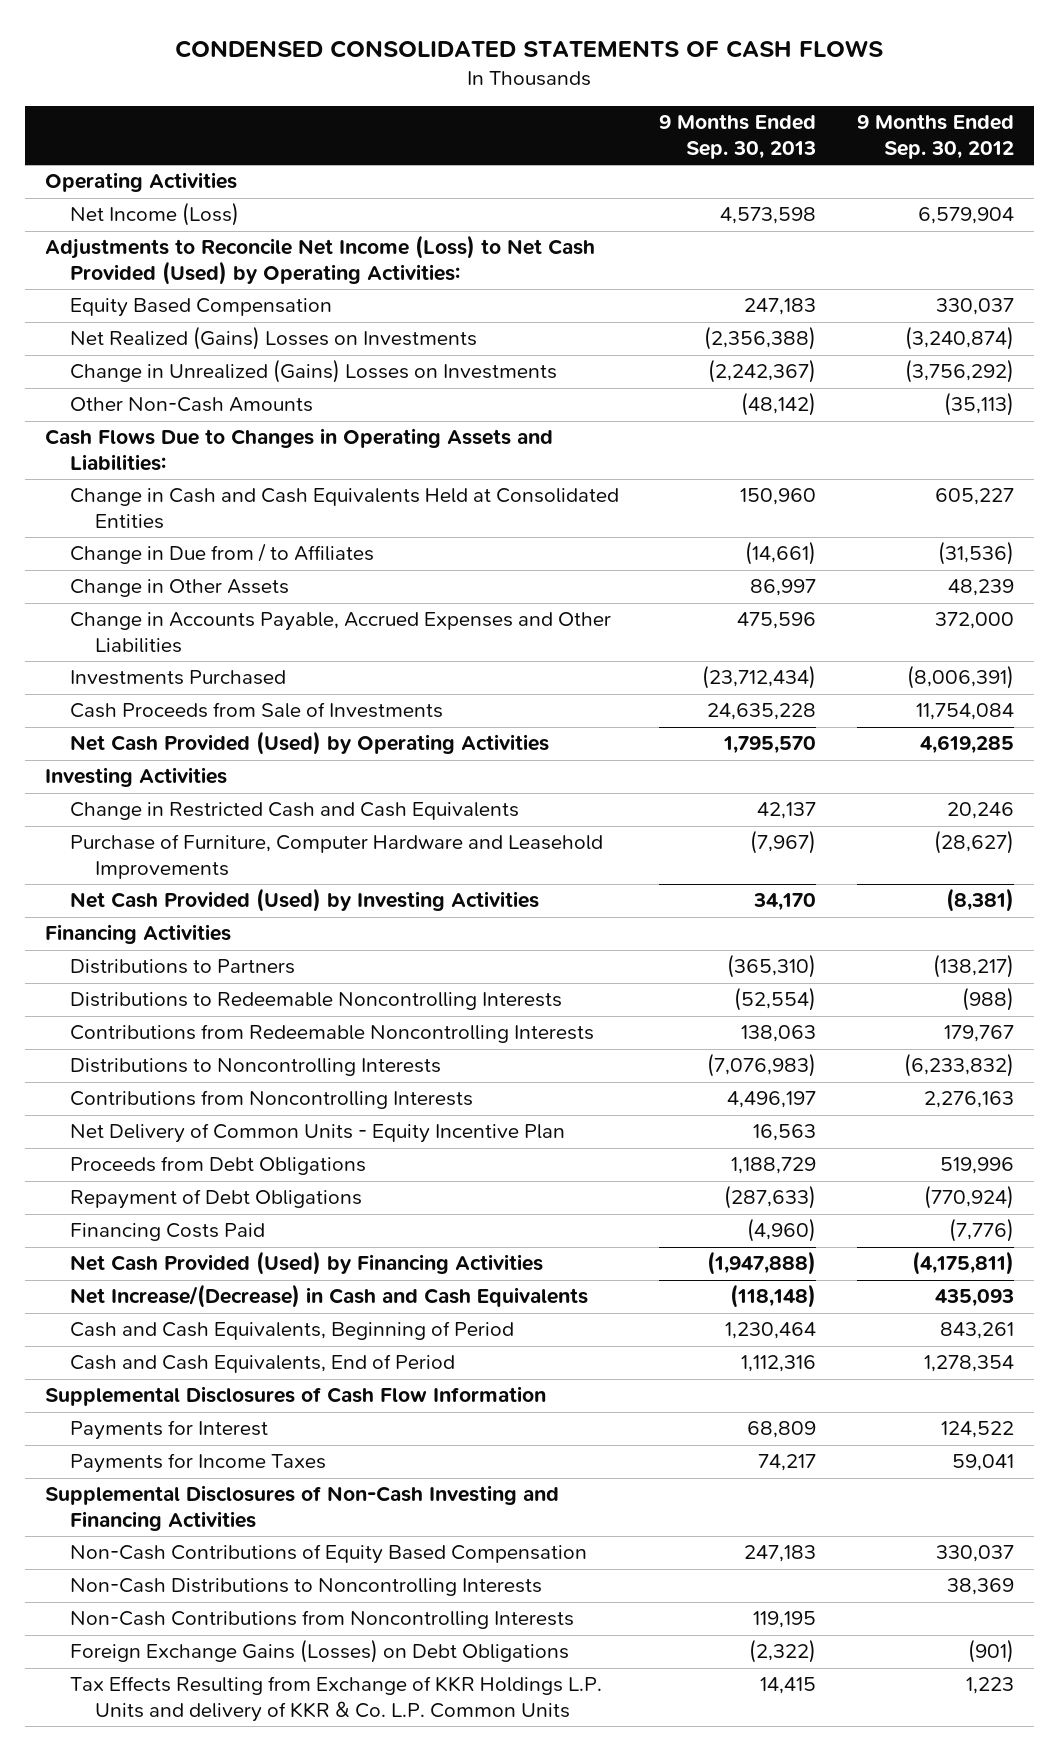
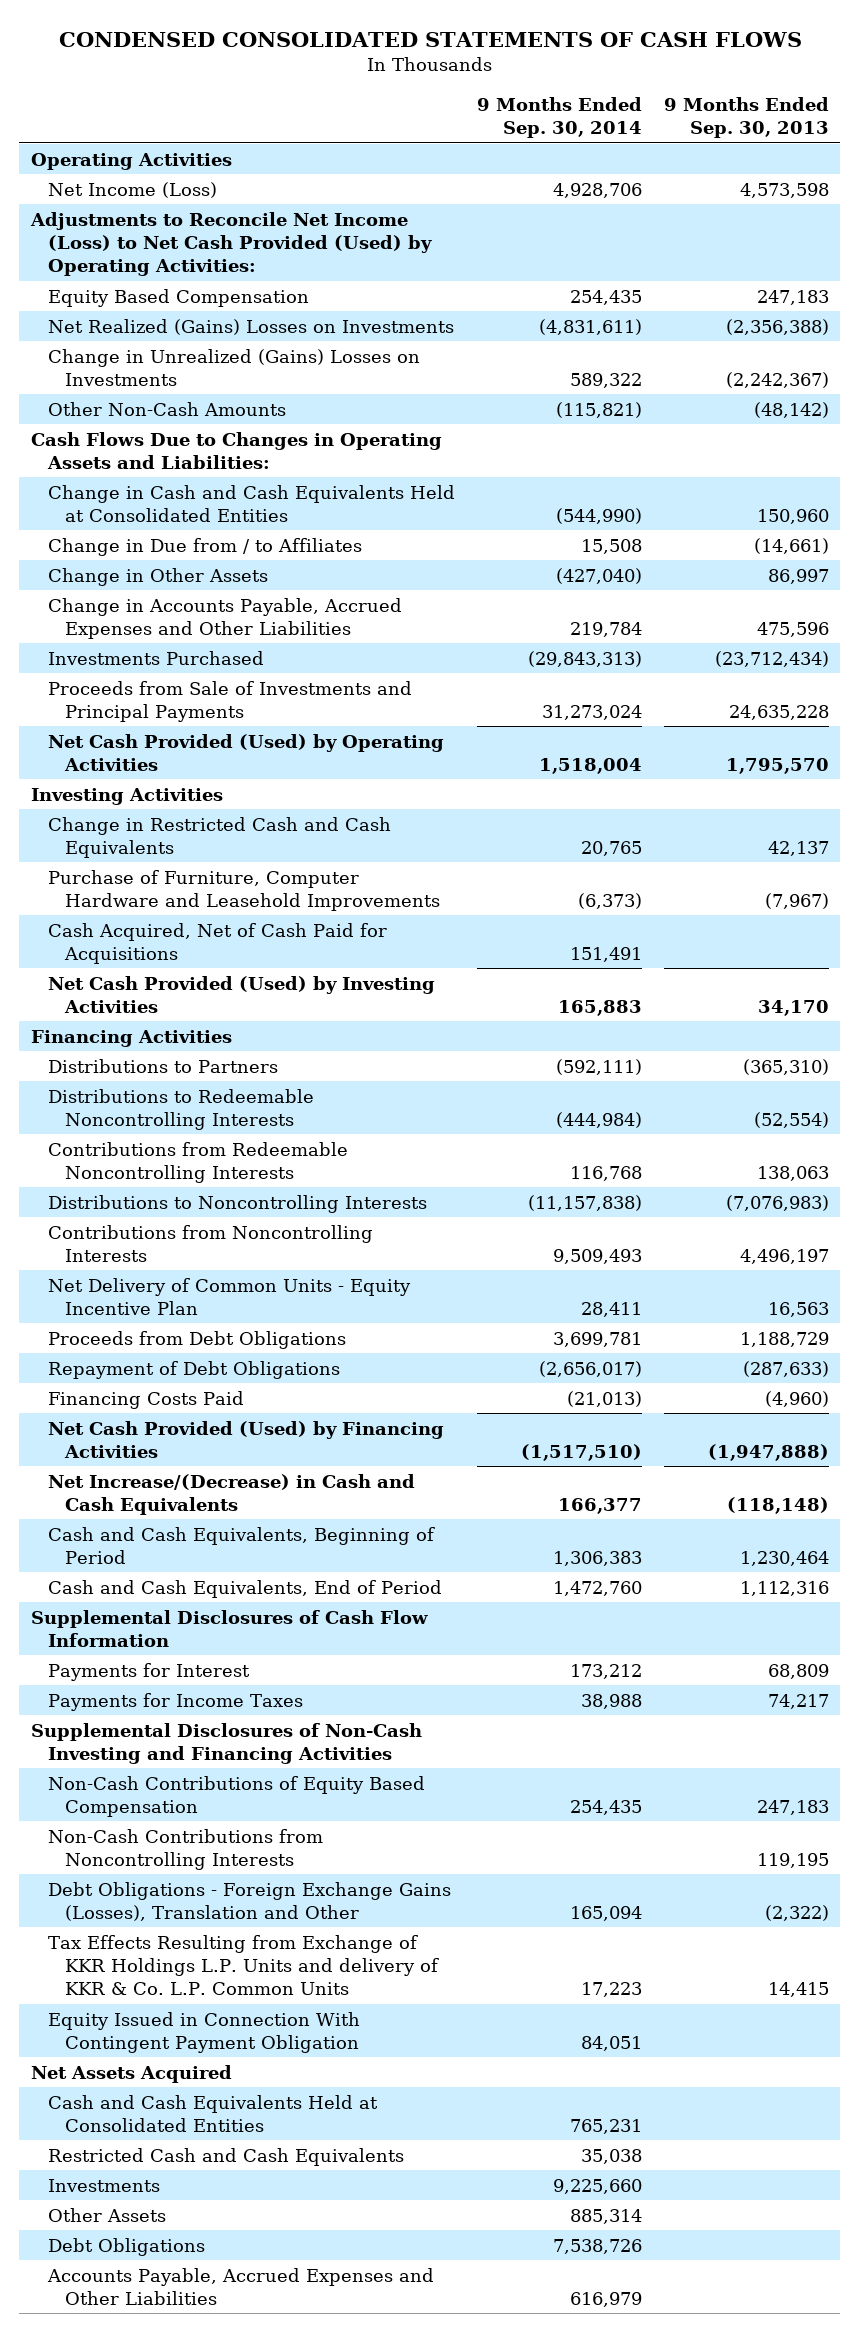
[856,114,1014,160] 9 Months Ended Sep. 30, 2012 -> none
none -> [477,96,643,138] 9 Months Ended Sep. 30, 2014
[70,702,444,719] Cash Proceeds from Sale of Investments -> [47,680,412,722] Proceeds from Sale of Investments and Principal Payments
none -> [47,922,387,964] Cash Acquired, Net of Cash Paid for Acquisitions
[70,1578,543,1597] Non-Cash Distributions to Noncontrolling Interests -> none
[70,1639,570,1664] Foreign Exchange Gains (Losses) on Debt Obligations -> [47,1881,451,1921] Debt Obligations - Foreign Exchange Gains (Losses), Translation and Other
none -> [47,2011,360,2053] Equity Issued in Connection With Contingent Payment Obligation
none -> [30,2064,232,2083] Net Assets Acquired
none -> [47,2094,378,2132] Cash and Cash Equivalents Held at Consolidated Entities
none -> [47,2147,404,2166] Restricted Cash and Cash Equivalents
none -> [47,2178,160,2192] Investments
none -> [47,2207,166,2222] Other Assets
none -> [47,2237,205,2256] Debt Obligations
none -> [46,2267,434,2305] Accounts Payable, Accrued Expenses and Other Liabilities

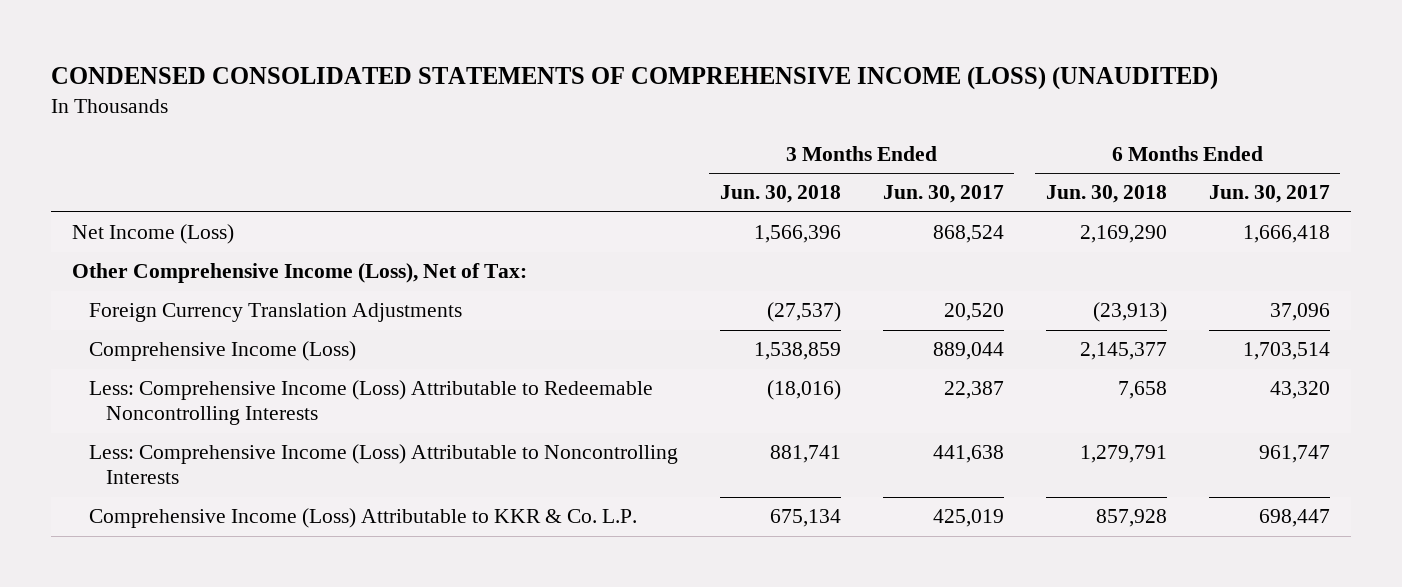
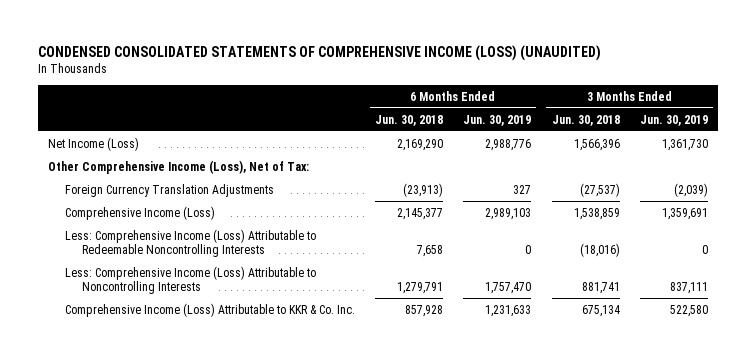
[882,185,1004,204] Jun. 30, 2017 -> none
[1208,185,1330,204] Jun. 30, 2017 -> none
none -> [463,114,532,126] Jun. 30, 2019
none -> [639,114,708,126] Jun. 30, 2019
[88,508,637,529] Comprehensive Income (Loss) Attributable to KKR & Co. L.P. -> [65,302,356,317] Comprehensive Income (Loss) Attributable to KKR & Co. Inc.

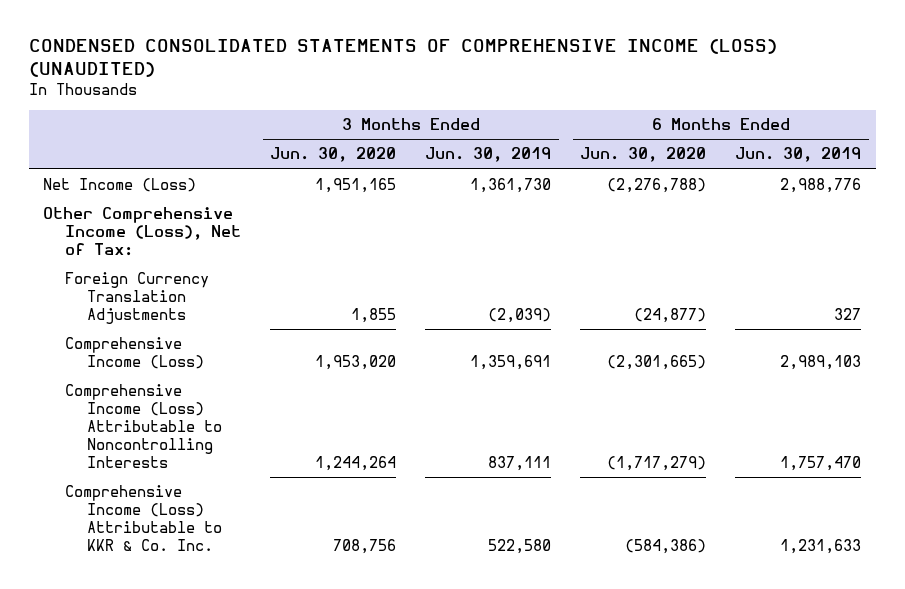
[375,114,444,126] Jun. 30, 2018 -> none
[551,114,620,126] Jun. 30, 2018 -> none
none -> [270,147,397,163] Jun. 30, 2020
none -> [580,147,707,163] Jun. 30, 2020
[65,228,317,257] Less: Comprehensive Income (Loss) Attributable to Redeemable Noncontrolling Interests -> none
[65,265,317,294] Less: Comprehensive Income (Loss) Attributable to Noncontrolling Interests -> [65,384,223,468] Comprehensive Income (Loss) Attributable to Noncontrolling Interests

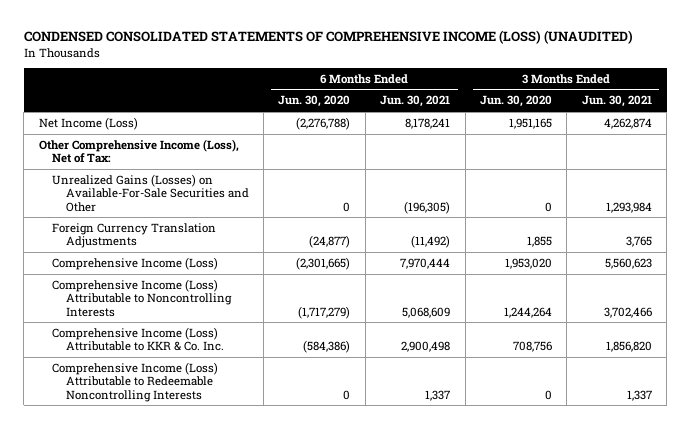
[425,147,552,163] Jun. 30, 2019 -> none
[735,147,862,163] Jun. 30, 2019 -> none
none -> [380,95,451,108] Jun. 30, 2021
none -> [581,95,652,108] Jun. 30, 2021
none -> [52,173,249,212] Unrealized Gains (Losses) on Available-For-Sale Securities and Other
none -> [52,361,219,402] Comprehensive Income (Loss) Attributable to Redeemable Noncontrolling Interests

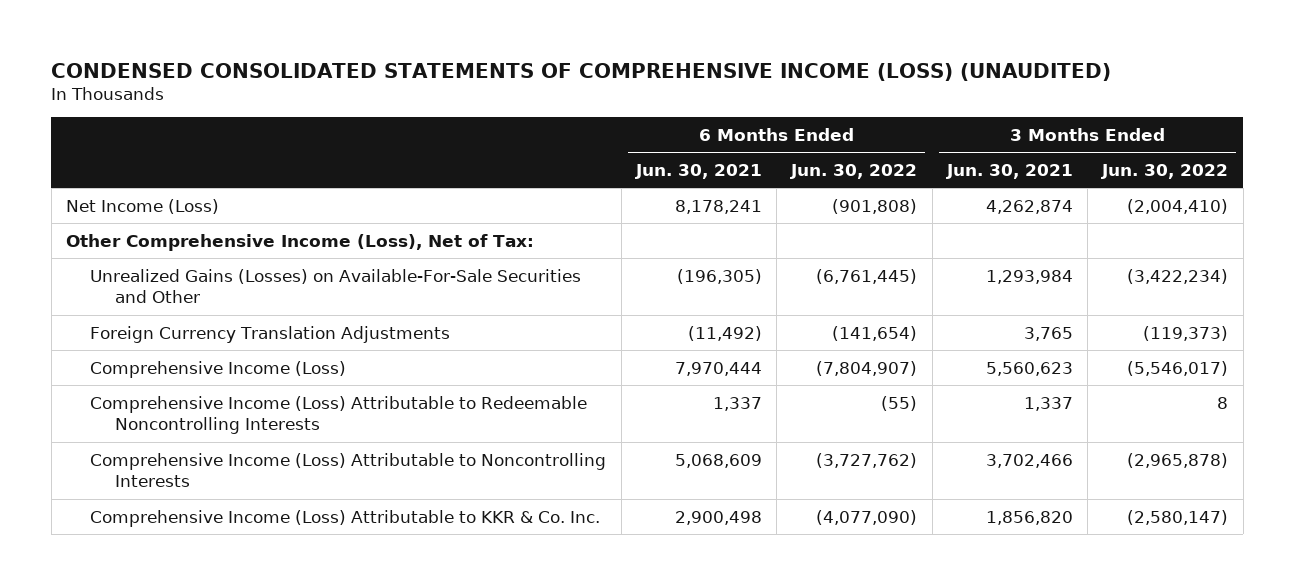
[278,95,351,108] Jun. 30, 2020 -> none
[480,95,553,108] Jun. 30, 2020 -> none
none -> [790,163,918,179] Jun. 30, 2022
none -> [1101,163,1229,179] Jun. 30, 2022
[52,361,219,402] Comprehensive Income (Loss) Attributable to Redeemable Noncontrolling Interests -> [90,395,588,435] Comprehensive Income (Loss) Attributable to Redeemable Noncontrolling Interests

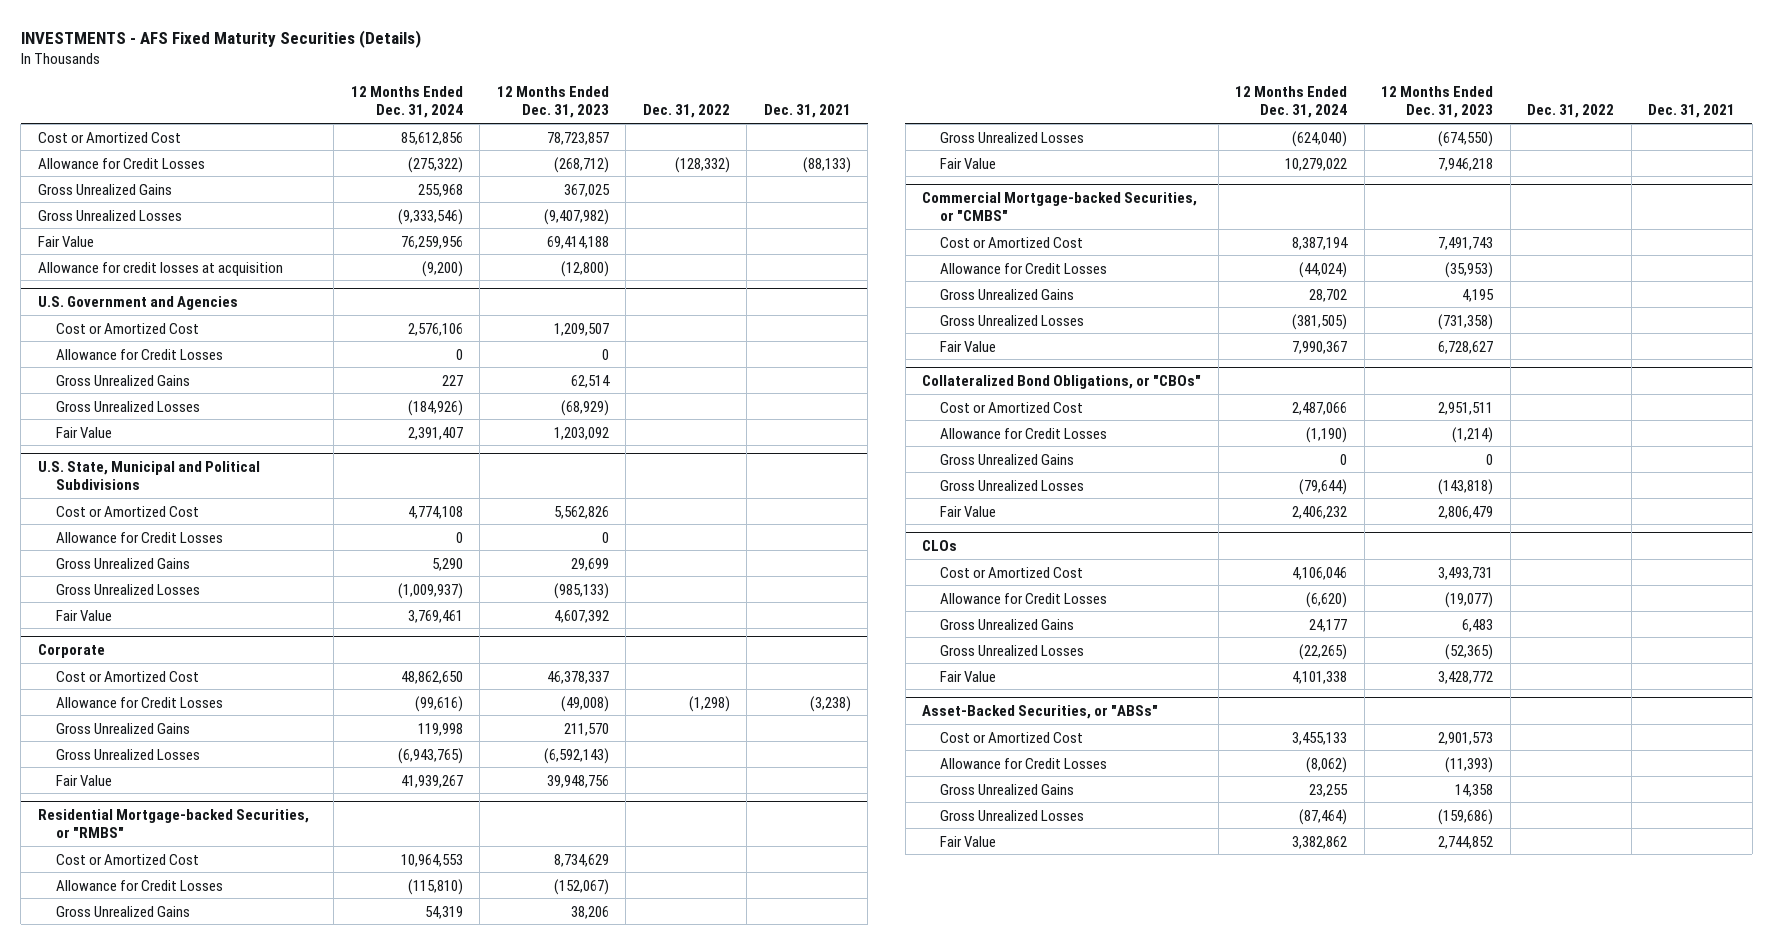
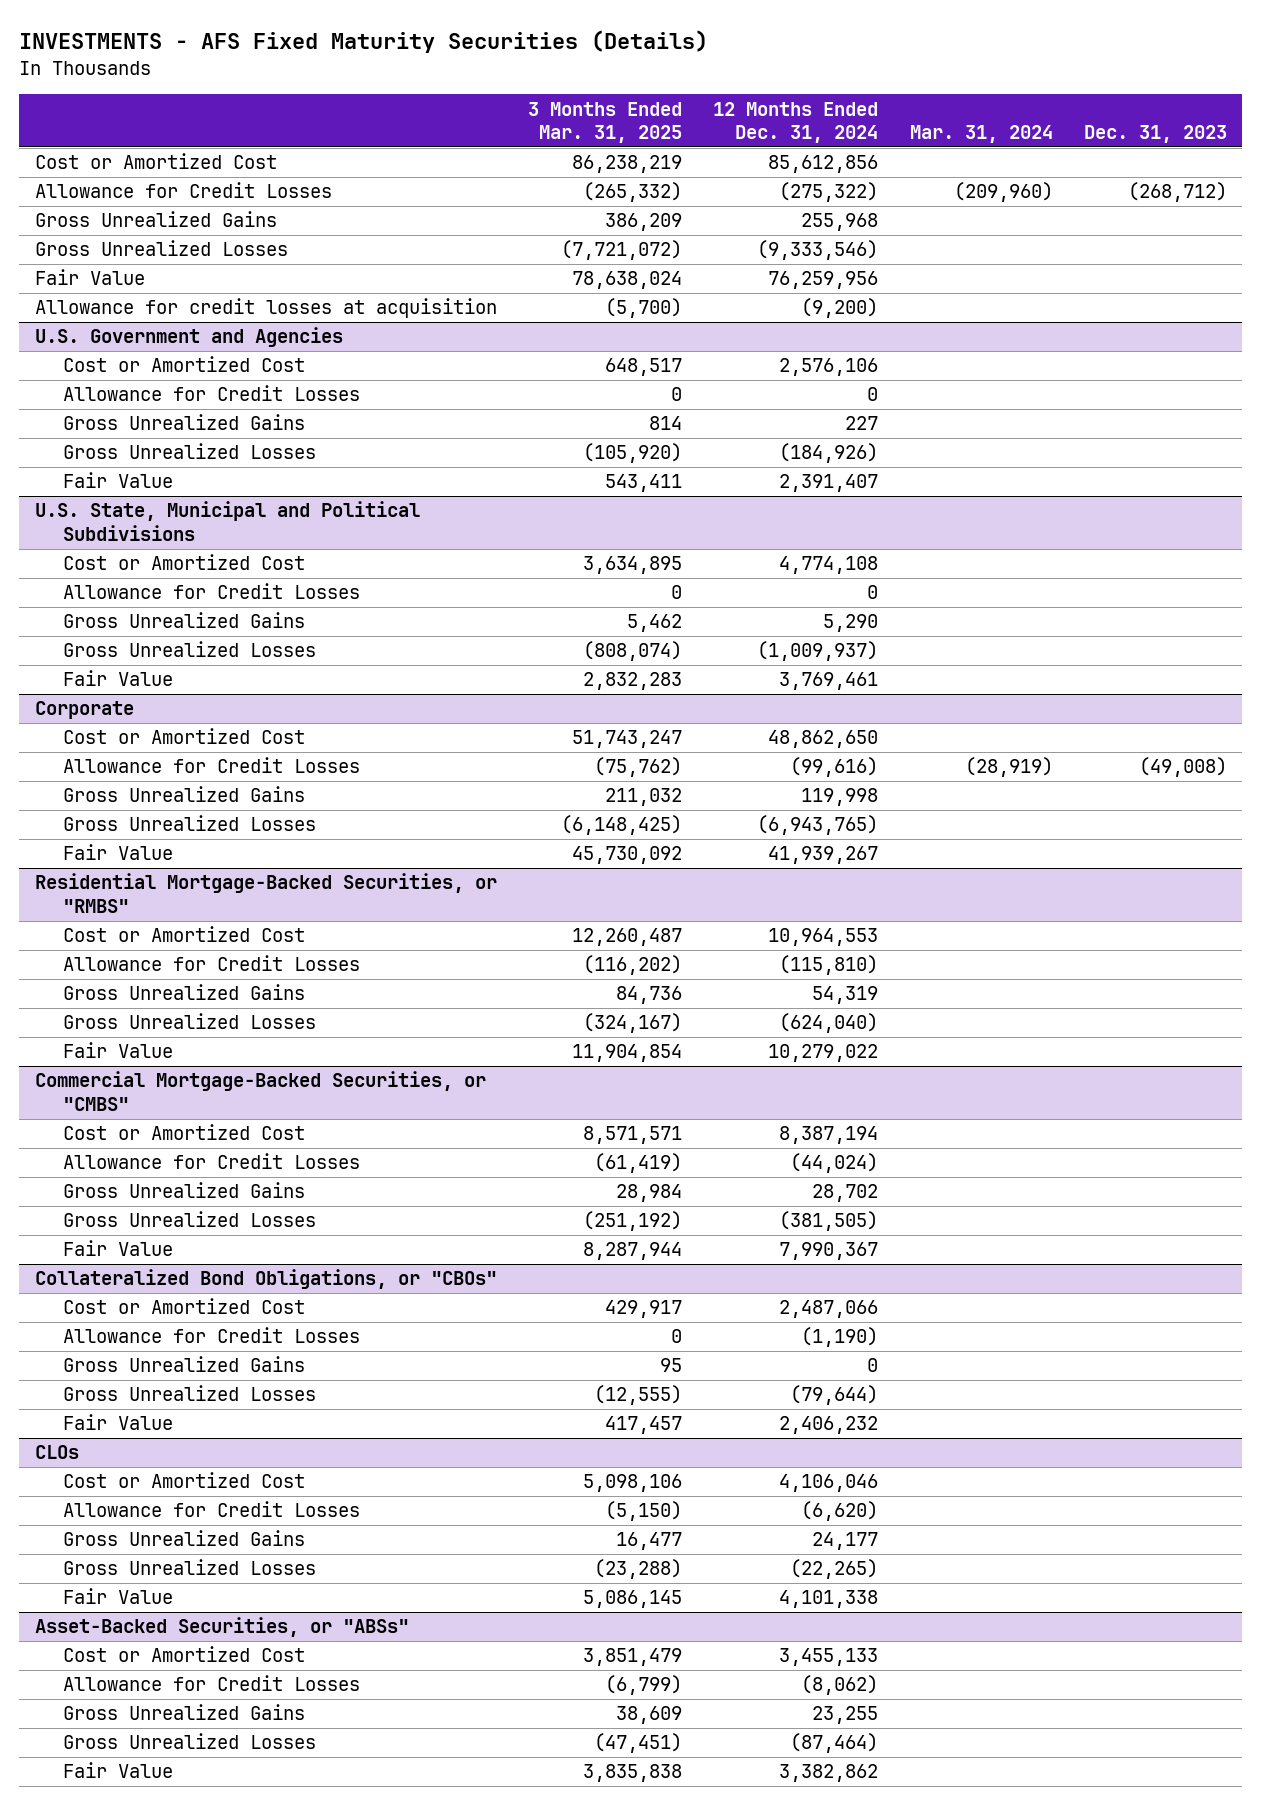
[496,86,609,119] 12 Months Ended Dec. 31, 2023 -> none
[642,104,730,119] Dec. 31, 2022 -> none
[763,104,851,119] Dec. 31, 2021 -> none
none -> [528,101,683,144] 3 Months Ended Mar. 31, 2025
none -> [909,125,1053,144] Mar. 31, 2024
none -> [1083,125,1227,144] Dec. 31, 2023
[37,809,309,839] Residential Mortgage-backed Securities, or "RMBS" -> [34,873,497,914] Residential Mortgage-Backed Securities, or "RMBS"
[922,192,1198,222] Commercial Mortgage-backed Securities, or "CMBS" -> [34,1071,486,1112] Commercial Mortgage-Backed Securities, or "CMBS"

